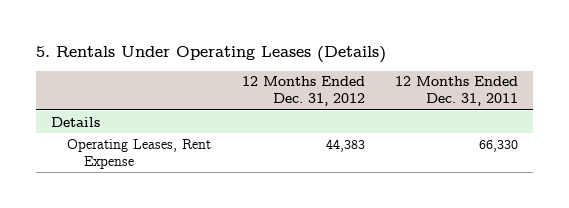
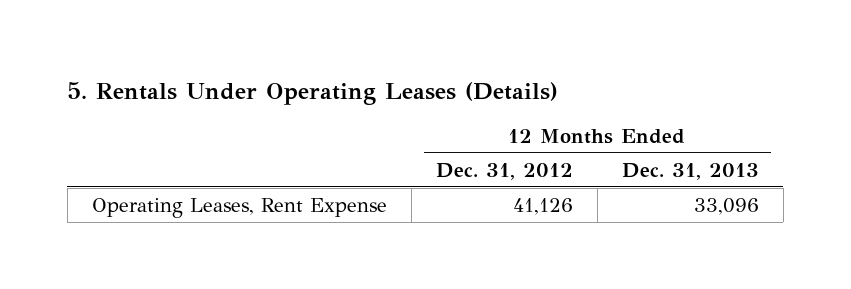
[394,76,518,107] 12 Months Ended Dec. 31, 2011 -> none
none -> [621,162,759,180] Dec. 31, 2013
[51,116,101,127] Details -> none
[325,138,365,152] 44,383 -> [512,197,573,215] 41,126

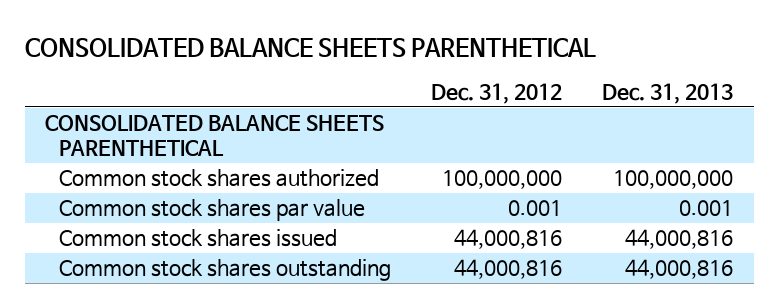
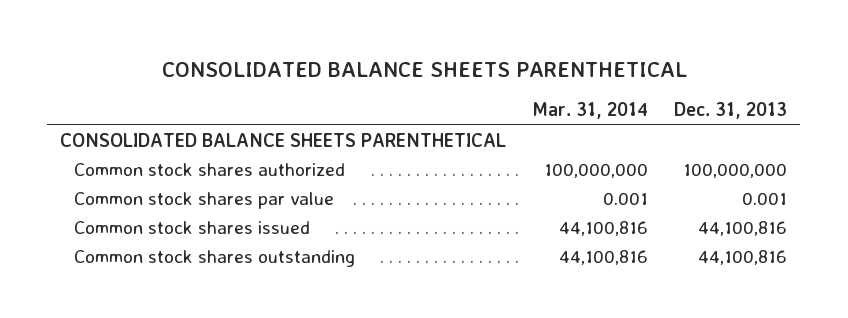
[431,83,563,105] Dec. 31, 2012 -> none
none -> [532,102,649,120] Mar. 31, 2014
[625,229,734,250] 44,000,816 -> [698,220,788,236] 44,100,816
[625,259,734,280] 44,000,816 -> [698,249,788,265] 44,100,816

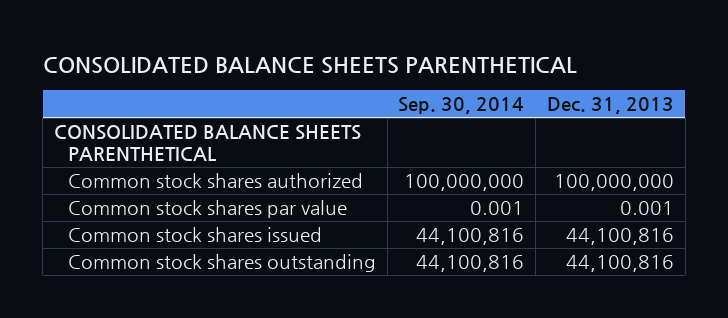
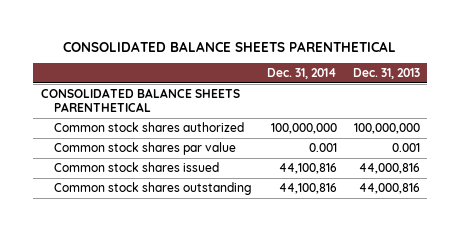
[398,97,525,115] Sep. 30, 2014 -> none
none -> [267,68,338,80] Dec. 31, 2014
[565,228,674,246] 44,100,816 -> [358,162,420,174] 44,000,816
[565,255,674,273] 44,100,816 -> [358,182,420,194] 44,000,816

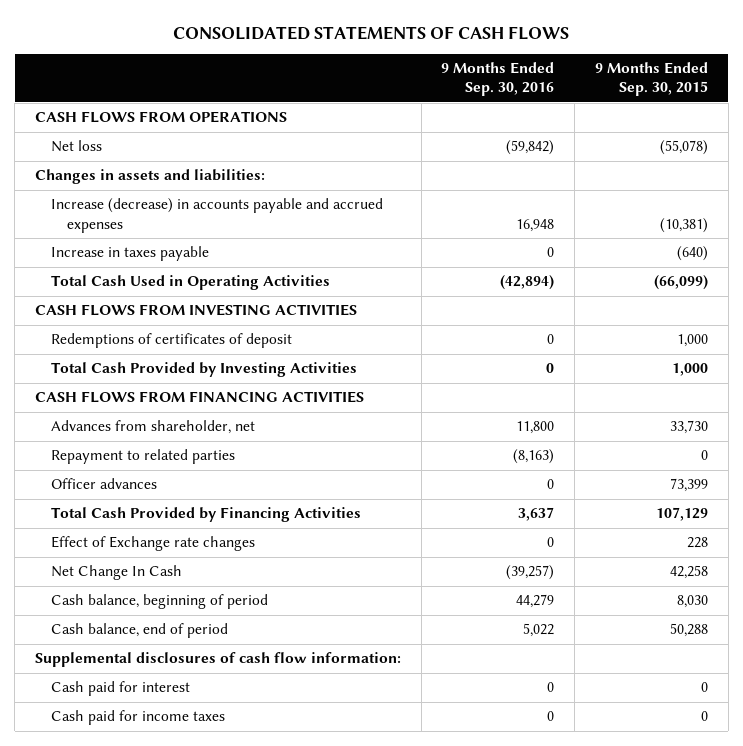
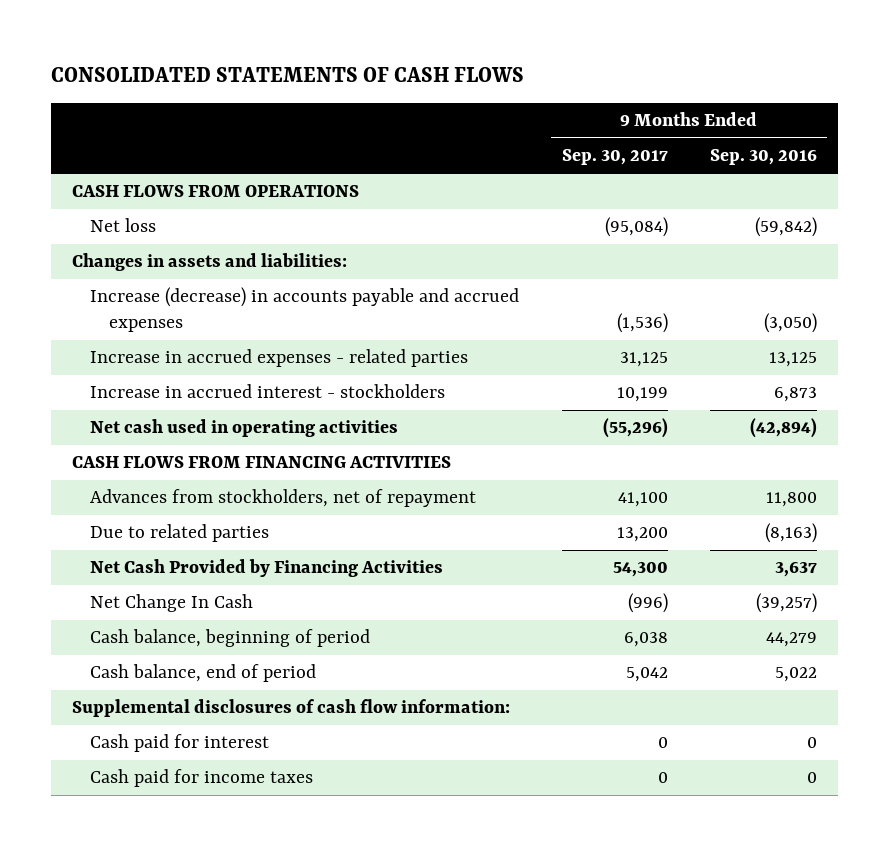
[594,62,708,97] 9 Months Ended Sep. 30, 2015 -> none
none -> [561,149,668,166] Sep. 30, 2017
[51,246,210,262] Increase in taxes payable -> none
[35,304,358,317] CASH FLOWS FROM INVESTING ACTIVITIES -> none
[51,333,293,349] Redemptions of certificates of deposit -> none
[51,362,358,378] Total Cash Provided by Investing Activities -> none
[516,218,555,232] 16,948 -> [763,313,817,334] (3,050)
none -> [90,349,469,368] Increase in accrued expenses - related parties
none -> [90,384,446,399] Increase in accrued interest - stockholders
[51,275,331,291] Total Cash Used in Operating Activities -> [90,419,399,438] Net cash used in operating activities
[51,478,158,490] Officer advances -> none
[51,536,256,552] Effect of Exchange rate changes -> none
[51,420,256,435] Advances from shareholder, net -> [90,489,477,508] Advances from stockholders, net of repayment
[51,449,236,465] Repayment to related parties -> [90,524,270,543] Due to related parties
[51,507,362,523] Total Cash Provided by Financing Activities -> [90,559,444,578] Net Cash Provided by Financing Activities

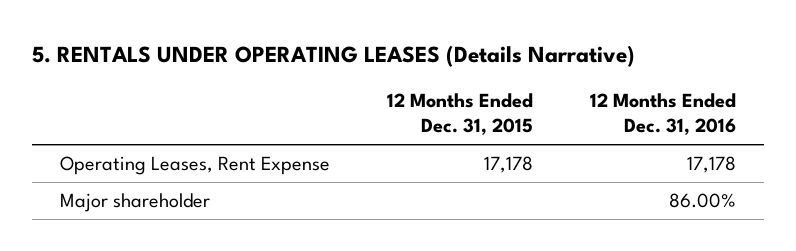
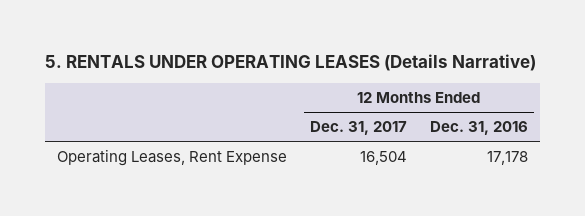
[386,93,533,136] 12 Months Ended Dec. 31, 2015 -> none
none -> [310,121,408,136] Dec. 31, 2017
[60,193,211,213] Major shareholder -> none

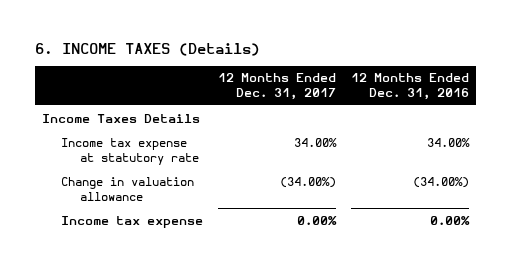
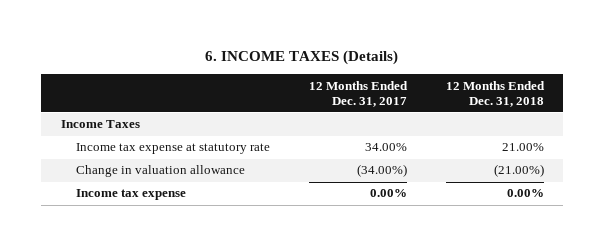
[350,73,469,101] 12 Months Ended Dec. 31, 2016 -> none
none -> [445,80,545,107] 12 Months Ended Dec. 31, 2018
[42,113,201,123] Income Taxes Details -> [60,120,140,129] Income Taxes

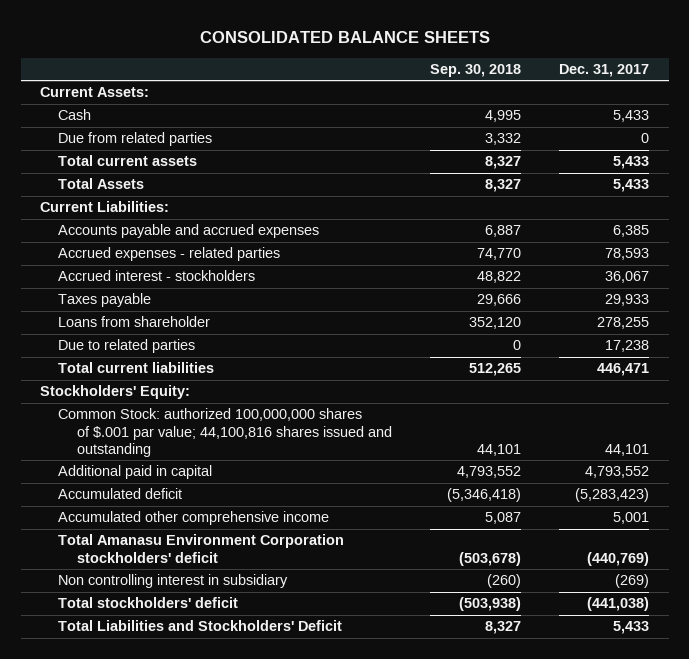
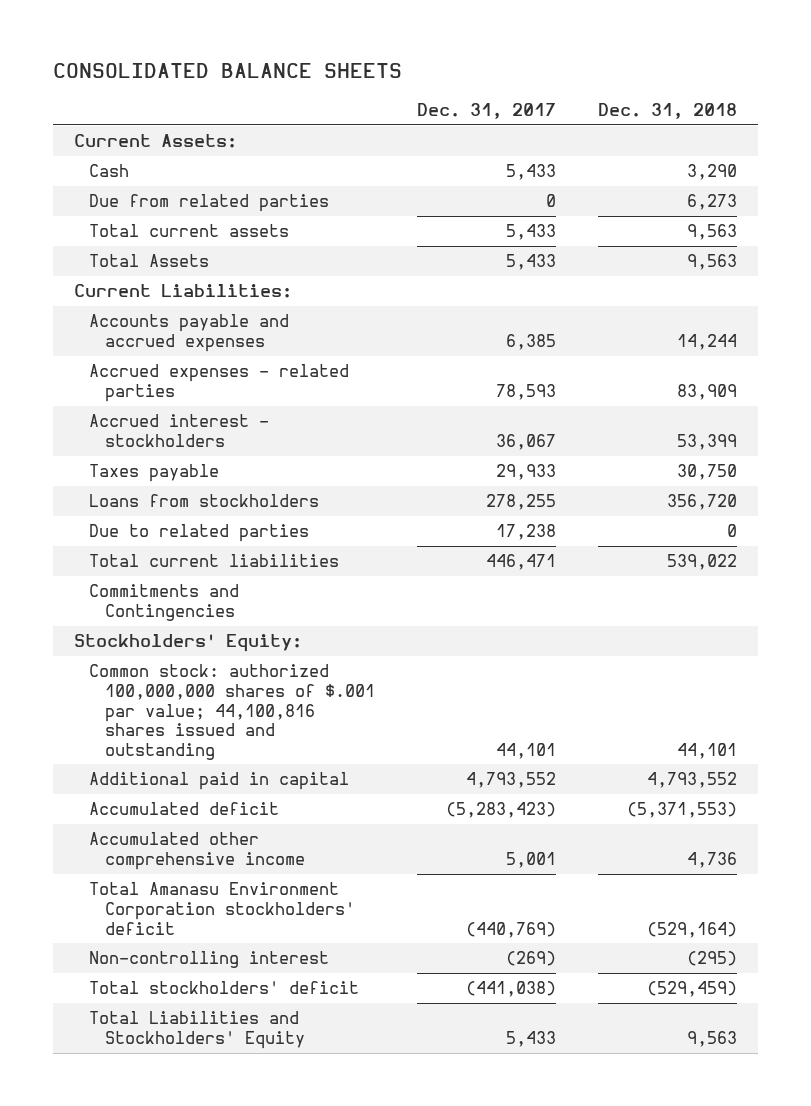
[430,63,522,77] Sep. 30, 2018 -> none
none -> [597,103,737,120] Dec. 31, 2018
[58,316,211,328] Loans from shareholder -> [89,494,320,508] Loans from stockholders
none -> [89,584,240,621] Commitments and Contingencies
[58,408,392,458] Common Stock: authorized 100,000,000 shares of $.001 par value; 44,100,816 shares issued and outstanding -> [89,664,375,760] Common stock: authorized 100,000,000 shares of $.001 par value; 44,100,816 shares issued and outstanding
[58,574,289,589] Non controlling interest in subsidiary -> [89,951,330,969] Non-controlling interest
[58,620,343,632] Total Liabilities and Stockholders' Deficit -> [89,1011,305,1049] Total Liabilities and Stockholders' Equity

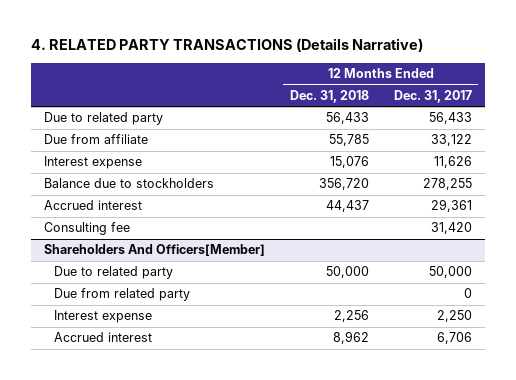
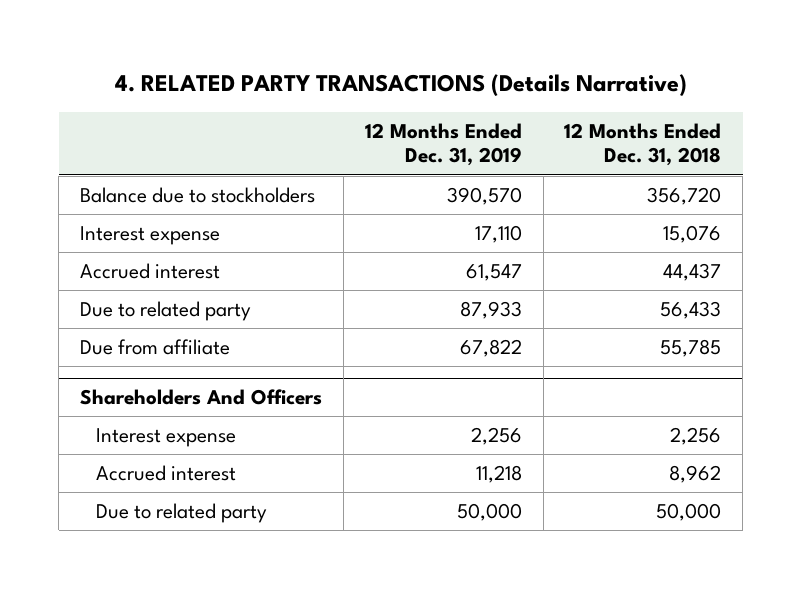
[393,90,472,104] Dec. 31, 2017 -> none
none -> [364,123,522,167] 12 Months Ended Dec. 31, 2019
[43,156,142,170] Interest expense -> [80,225,221,245] Interest expense
[43,222,130,236] Consulting fee -> none
[54,266,174,280] Due to related party -> none
[54,288,191,302] Due from related party -> none
[43,112,163,126] Due to related party -> [80,300,252,321] Due to related party
[43,134,148,145] Due from affiliate -> [80,338,231,355] Due from affiliate
[43,244,265,257] Shareholders And Officers[Member] -> [80,389,323,406] Shareholders And Officers
none -> [96,502,268,523] Due to related party

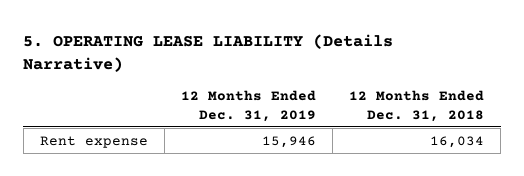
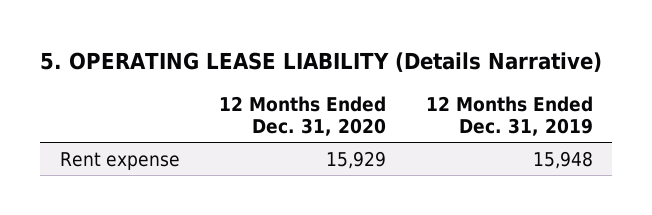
[349,90,485,122] 12 Months Ended Dec. 31, 2018 -> none
none -> [219,96,387,137] 12 Months Ended Dec. 31, 2020
[262,135,317,148] 15,946 -> [532,150,593,169] 15,948

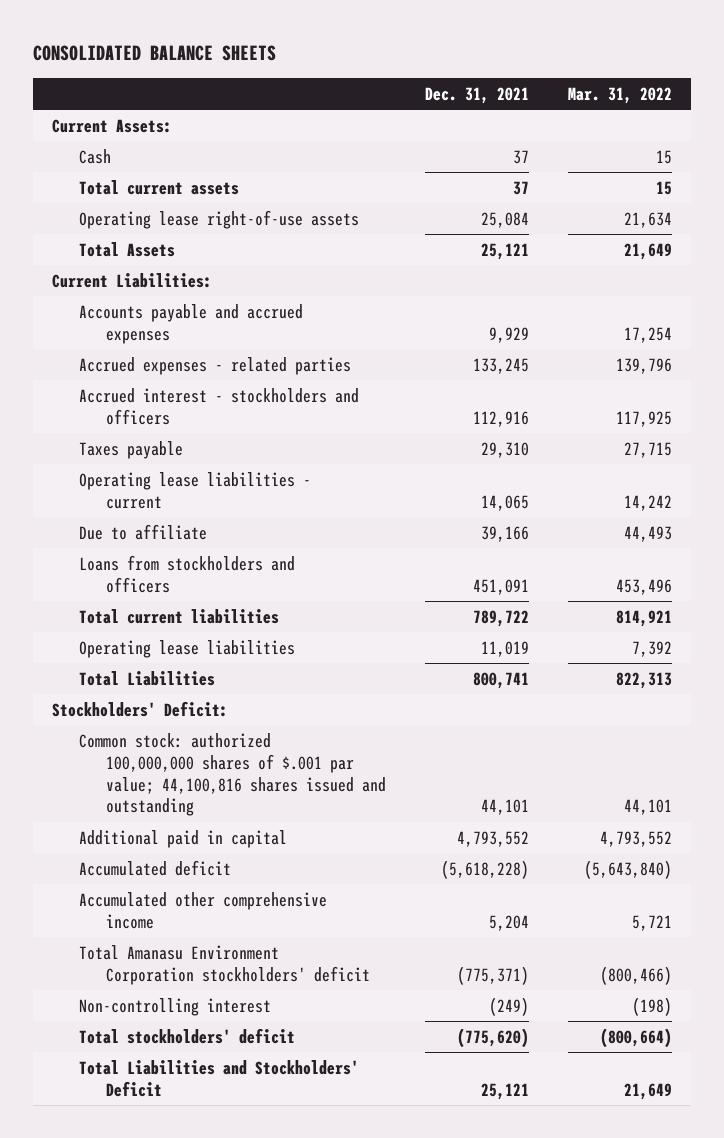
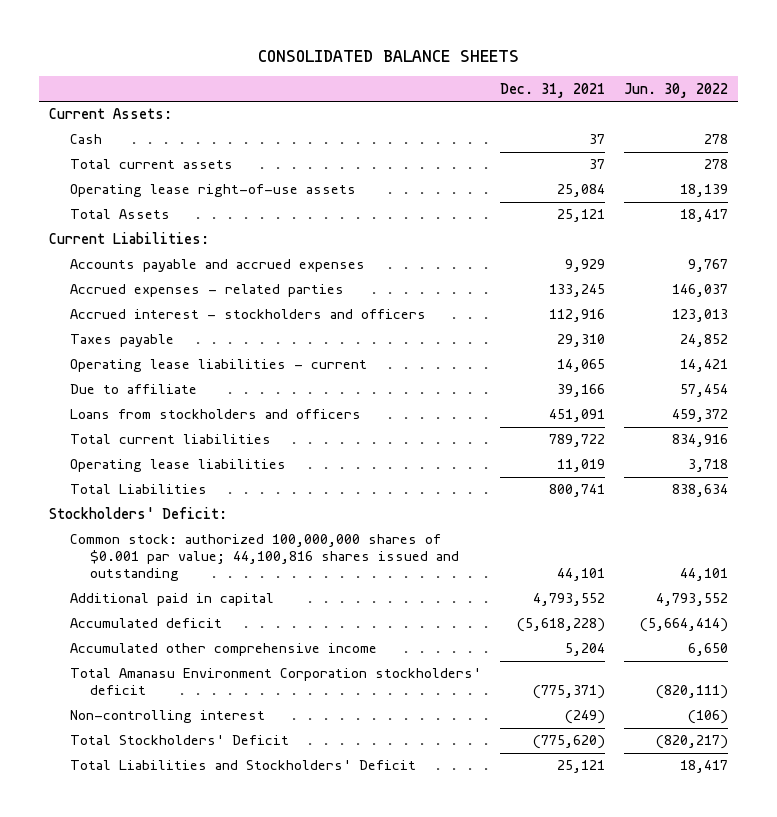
[568,86,673,104] Mar. 31, 2022 -> none
none -> [624,82,729,98] Jun. 30, 2022
[79,732,387,817] Common stock: authorized 100,000,000 shares of $.001 par value; 44,100,816 shares issued and outstanding -> [69,534,460,582] Common stock: authorized 100,000,000 shares of $0.001 par value; 44,100,816 shares issued and outstanding
[79,1027,296,1044] Total stockholders' deficit -> [69,735,289,746] Total Stockholders' Deficit

